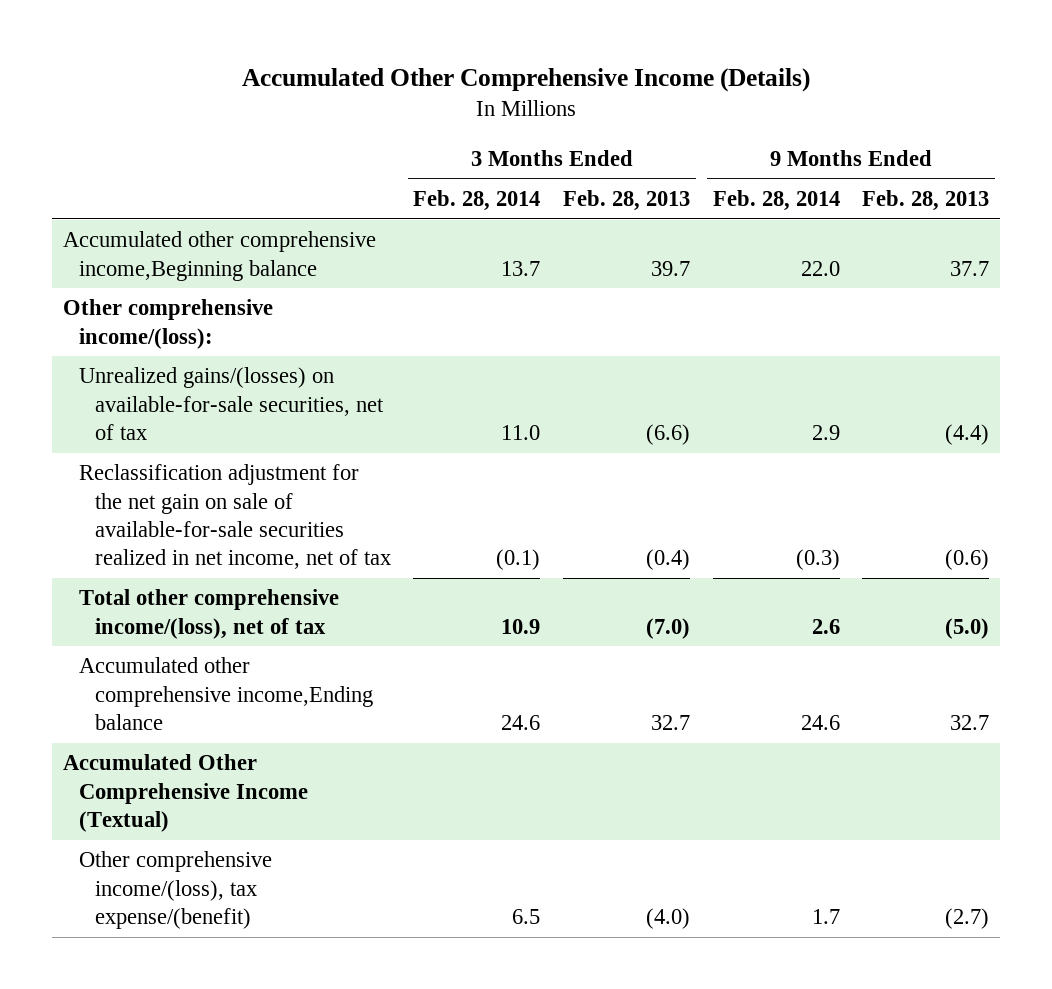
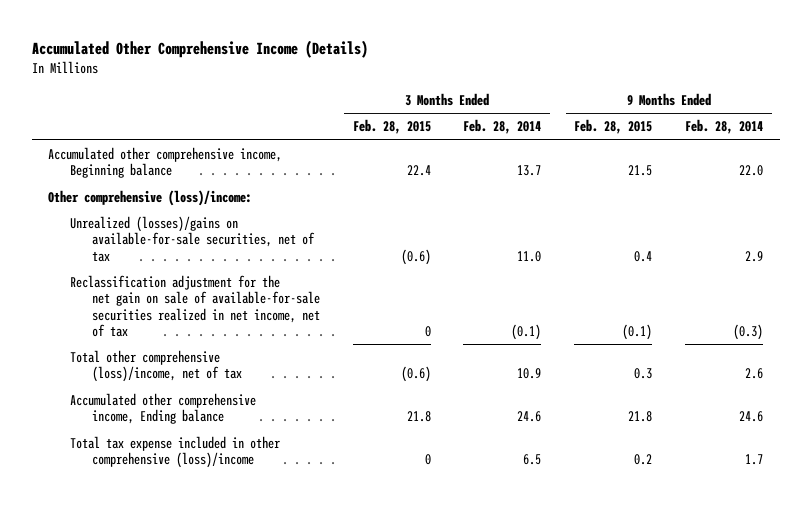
[563,189,691,211] Feb. 28, 2013 -> none
[862,189,990,211] Feb. 28, 2013 -> none
none -> [352,119,431,135] Feb. 28, 2015
none -> [574,119,653,135] Feb. 28, 2015
[62,231,376,281] Accumulated other comprehensive income,Beginning balance -> [48,147,283,179] Accumulated other comprehensive income, Beginning balance
[62,299,273,349] Other comprehensive income/(loss): -> [48,190,253,207] Other comprehensive (loss)/income:
[78,367,384,440] Unrealized gains/(losses) on available-for-sale securities, net of tax -> [69,216,315,262] Unrealized (losses)/gains on available-for-sale securities, net of tax
[62,754,308,832] Accumulated Other Comprehensive Income (Textual) -> none
[78,589,339,639] Total other comprehensive income/(loss), net of tax -> [69,350,242,383] Total other comprehensive (loss)/income, net of tax
[78,657,373,730] Accumulated other comprehensive income,Ending balance -> [69,393,256,425] Accumulated other comprehensive income, Ending balance
[78,851,272,929] Other comprehensive income/(loss), tax expense/(benefit) -> [69,436,280,469] Total tax expense included in other comprehensive (loss)/income

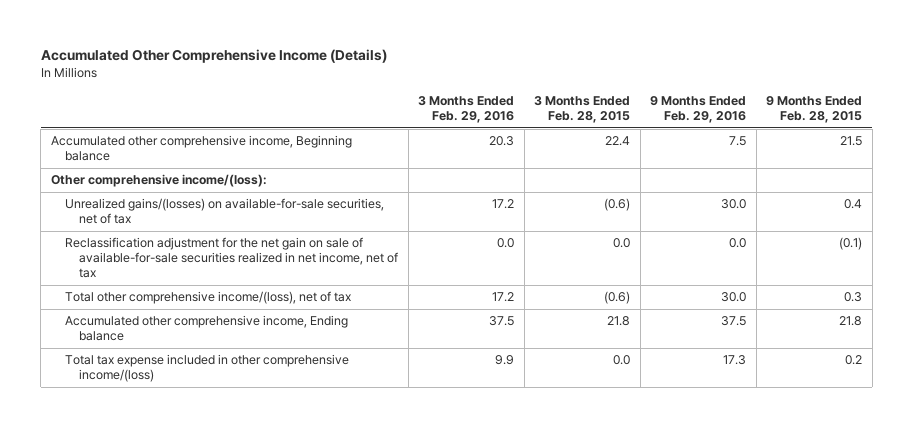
[463,119,542,135] Feb. 28, 2014 -> none
[685,119,764,135] Feb. 28, 2014 -> none
none -> [418,96,515,124] 3 Months Ended Feb. 29, 2016
none -> [650,96,747,124] 9 Months Ended Feb. 29, 2016
[48,190,253,207] Other comprehensive (loss)/income: -> [50,174,267,188] Other comprehensive income/(loss):
[69,216,315,262] Unrealized (losses)/gains on available-for-sale securities, net of tax -> [65,198,385,225] Unrealized gains/(losses) on available-for-sale securities, net of tax
[424,326,431,338] 0 -> [613,238,631,249] 0.0
[69,350,242,383] Total other comprehensive (loss)/income, net of tax -> [65,291,352,305] Total other comprehensive income/(loss), net of tax
[69,436,280,469] Total tax expense included in other comprehensive (loss)/income -> [65,354,350,383] Total tax expense included in other comprehensive income/(loss)
[424,454,431,466] 0 -> [613,355,631,366] 0.0

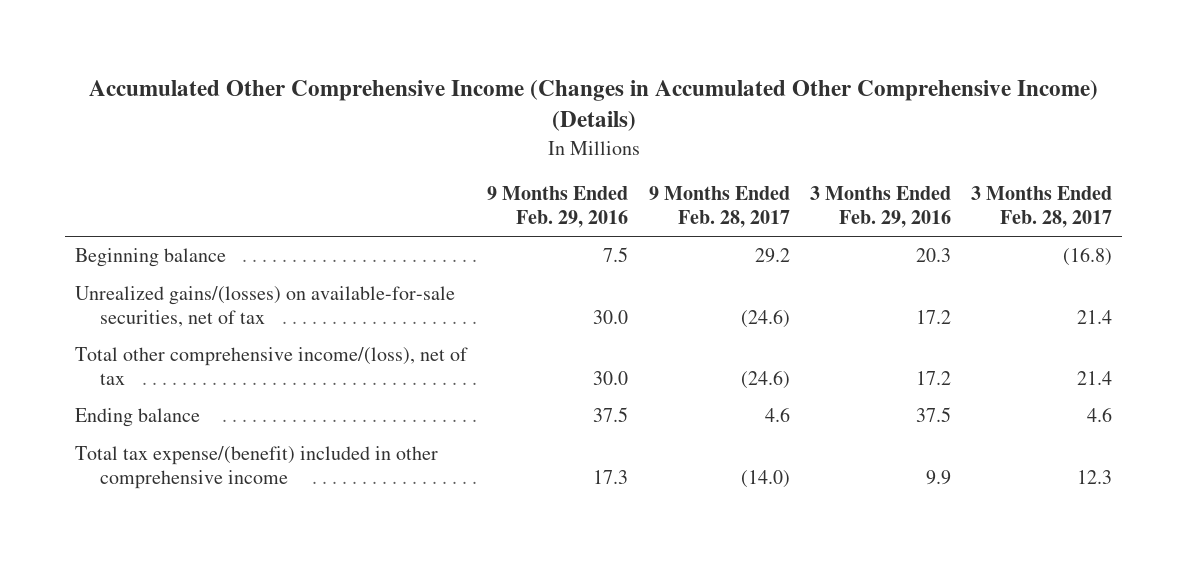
[40,48,387,63] Accumulated Other Comprehensive Income (Details) -> [88,80,1098,132] Accumulated Other Comprehensive Income (Changes in Accumulated Other Comprehensive Income) (Details)
[534,96,631,124] 3 Months Ended Feb. 28, 2015 -> none
[766,96,863,124] 9 Months Ended Feb. 28, 2015 -> none
none -> [648,186,790,228] 9 Months Ended Feb. 28, 2017
none -> [971,186,1113,228] 3 Months Ended Feb. 28, 2017
[50,174,267,188] Other comprehensive income/(loss): -> none
[50,135,352,162] Accumulated other comprehensive income, Beginning balance -> [75,248,227,268] Beginning balance
[65,237,399,278] Reclassification adjustment for the net gain on sale of available-for-sale securities realized in net income, net of tax -> none
[65,315,349,342] Accumulated other comprehensive income, Ending balance -> [75,408,201,428] Ending balance
[65,354,350,383] Total tax expense included in other comprehensive income/(loss) -> [75,446,439,490] Total tax expense/(benefit) included in other comprehensive income

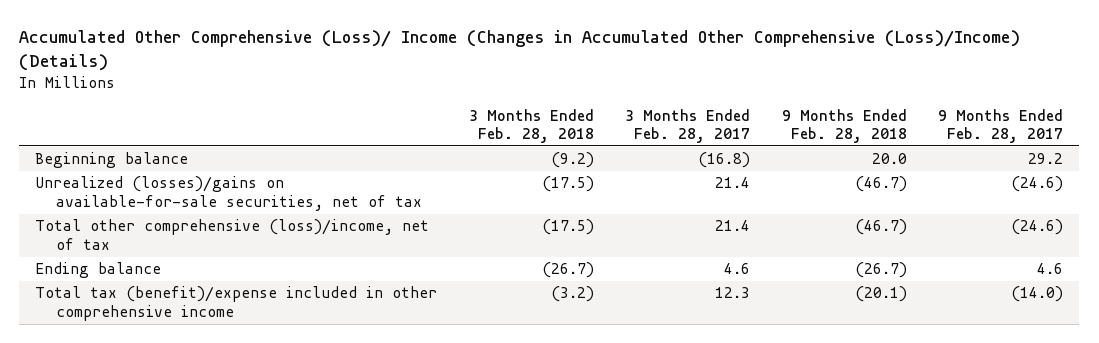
[88,80,1098,132] Accumulated Other Comprehensive Income (Changes in Accumulated Other Comprehensive Income) (Details) -> [19,30,1021,72] Accumulated Other Comprehensive (Loss)/ Income (Changes in Accumulated Other Comprehensive (Loss)/Income) (Details)
[487,186,629,228] 9 Months Ended Feb. 29, 2016 -> none
[809,186,951,228] 3 Months Ended Feb. 29, 2016 -> none
none -> [468,108,594,143] 3 Months Ended Feb. 28, 2018
none -> [781,108,907,143] 9 Months Ended Feb. 28, 2018
[75,286,456,328] Unrealized gains/(losses) on available-for-sale securities, net of tax -> [35,176,423,211] Unrealized (losses)/gains on available-for-sale securities, net of tax
[75,347,469,386] Total other comprehensive income/(loss), net of tax -> [35,219,430,250] Total other comprehensive (loss)/income, net of tax
[75,446,439,490] Total tax expense/(benefit) included in other comprehensive income -> [35,286,438,321] Total tax (benefit)/expense included in other comprehensive income

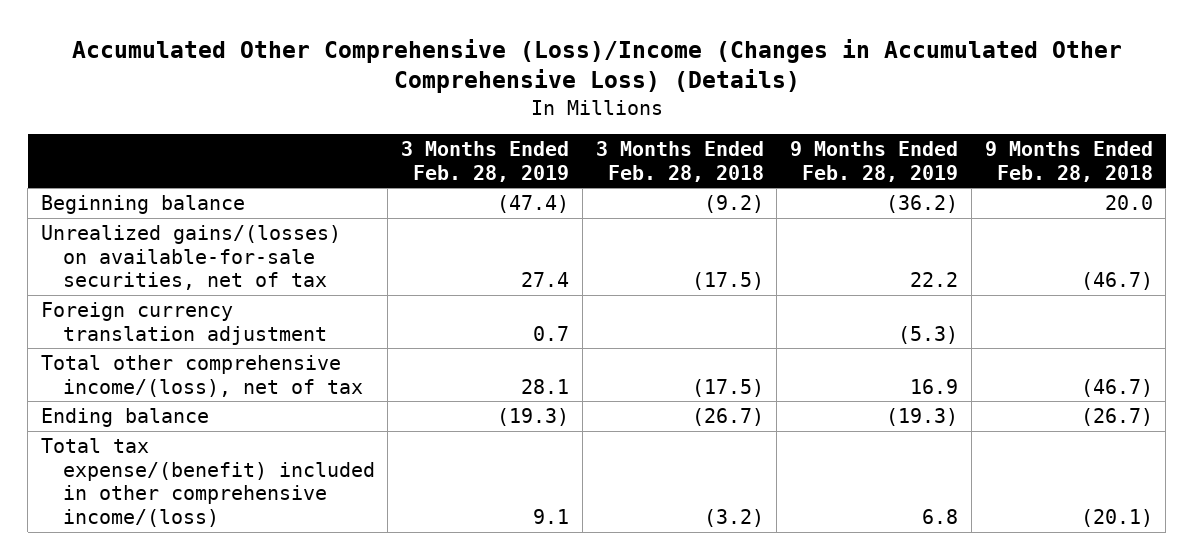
[19,30,1021,72] Accumulated Other Comprehensive (Loss)/ Income (Changes in Accumulated Other Comprehensive (Loss)/Income) (Details) -> [71,38,1122,94] Accumulated Other Comprehensive (Loss)/Income (Changes in Accumulated Other Comprehensive Loss) (Details)
[625,108,751,143] 3 Months Ended Feb. 28, 2017 -> none
[938,108,1064,143] 9 Months Ended Feb. 28, 2017 -> none
none -> [401,140,570,182] 3 Months Ended Feb. 28, 2019
none -> [790,140,959,182] 9 Months Ended Feb. 28, 2019
[35,176,423,211] Unrealized (losses)/gains on available-for-sale securities, net of tax -> [40,224,341,291] Unrealized gains/(losses) on available-for-sale securities, net of tax
none -> [40,301,327,345] Foreign currency translation adjustment
[35,219,430,250] Total other comprehensive (loss)/income, net of tax -> [40,354,363,397] Total other comprehensive income/(loss), net of tax
[35,286,438,321] Total tax (benefit)/expense included in other comprehensive income -> [40,437,375,528] Total tax expense/(benefit) included in other comprehensive income/(loss)

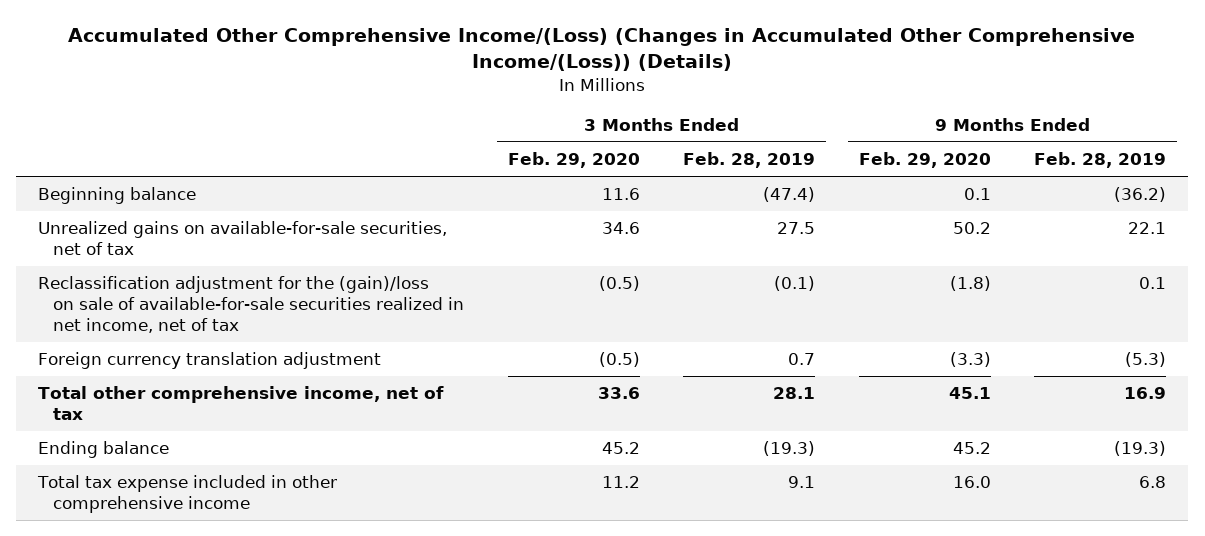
[71,38,1122,94] Accumulated Other Comprehensive (Loss)/Income (Changes in Accumulated Other Comprehensive Loss) (Details) -> [68,28,1136,72] Accumulated Other Comprehensive Income/(Loss) (Changes in Accumulated Other Comprehensive Income/(Loss)) (Details)
[595,140,764,182] 3 Months Ended Feb. 28, 2018 -> none
[984,140,1153,182] 9 Months Ended Feb. 28, 2018 -> none
none -> [507,152,640,169] Feb. 29, 2020
none -> [858,152,991,169] Feb. 29, 2020
[40,224,341,291] Unrealized gains/(losses) on available-for-sale securities, net of tax -> [38,221,448,256] Unrealized gains on available-for-sale securities, net of tax
[521,272,570,288] 27.4 -> [777,222,816,235] 27.5
[910,272,959,288] 22.2 -> [1128,222,1167,235] 22.1
none -> [38,276,465,333] Reclassification adjustment for the (gain)/loss on sale of available-for-sale securities realized in net income, net of tax
[40,354,363,397] Total other comprehensive income/(loss), net of tax -> [38,386,445,421] Total other comprehensive income, net of tax
[40,437,375,528] Total tax expense/(benefit) included in other comprehensive income/(loss) -> [37,475,338,514] Total tax expense included in other comprehensive income

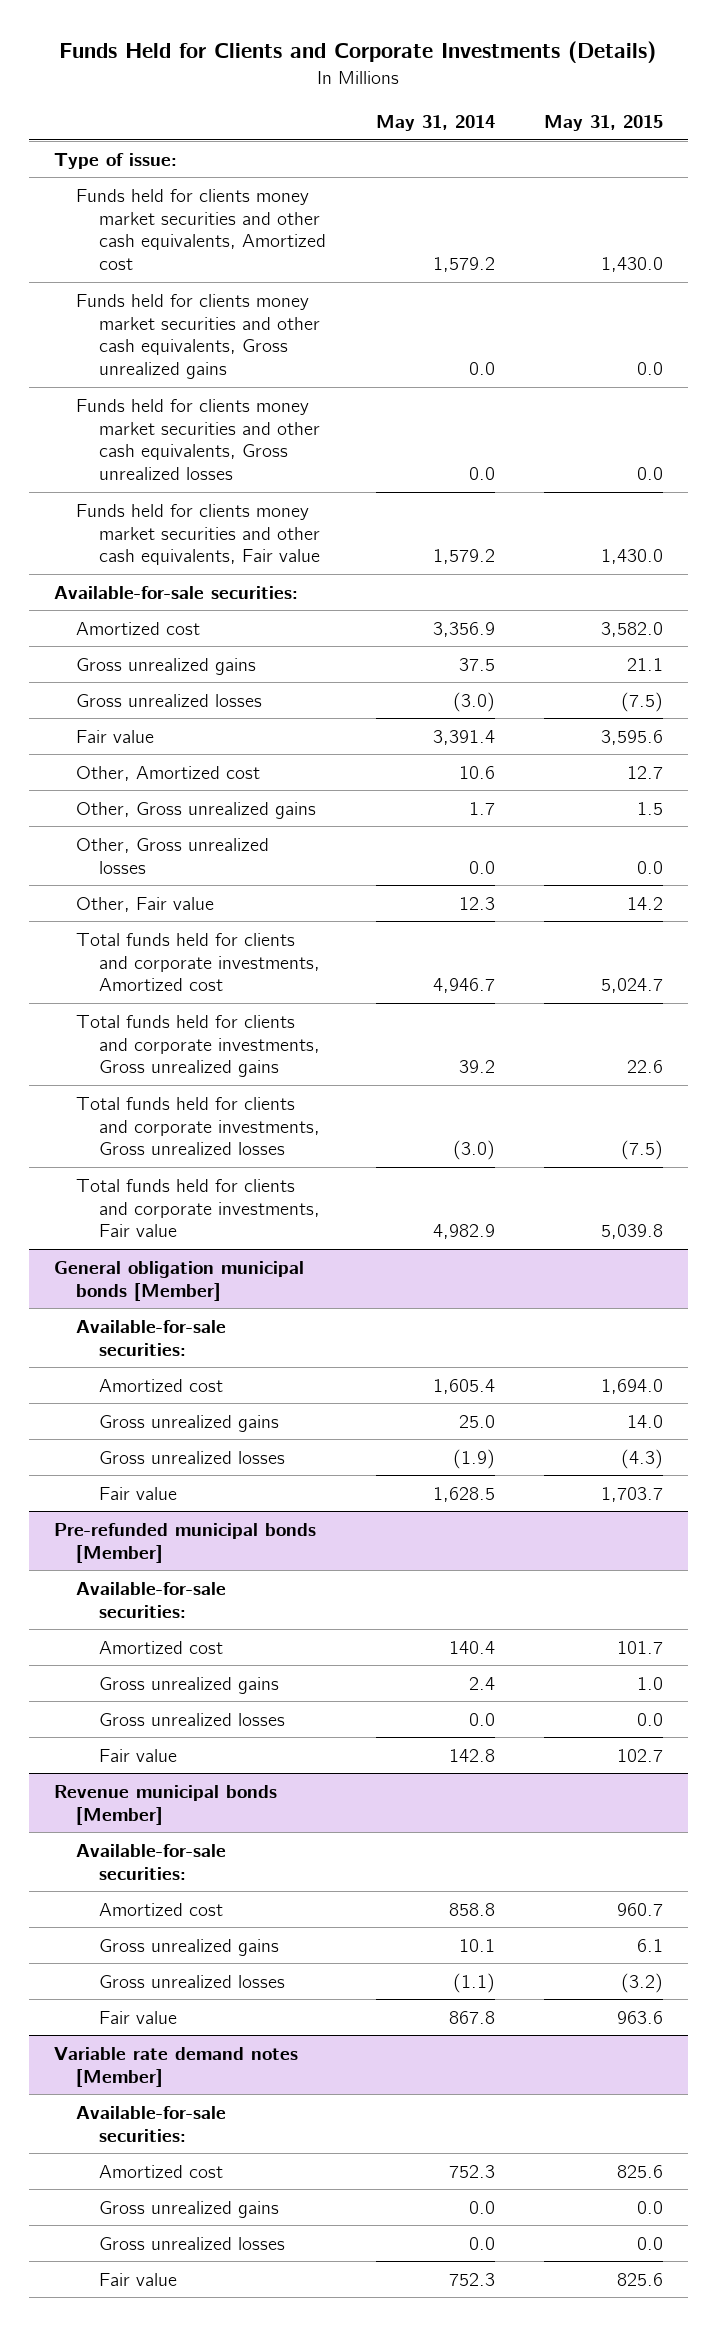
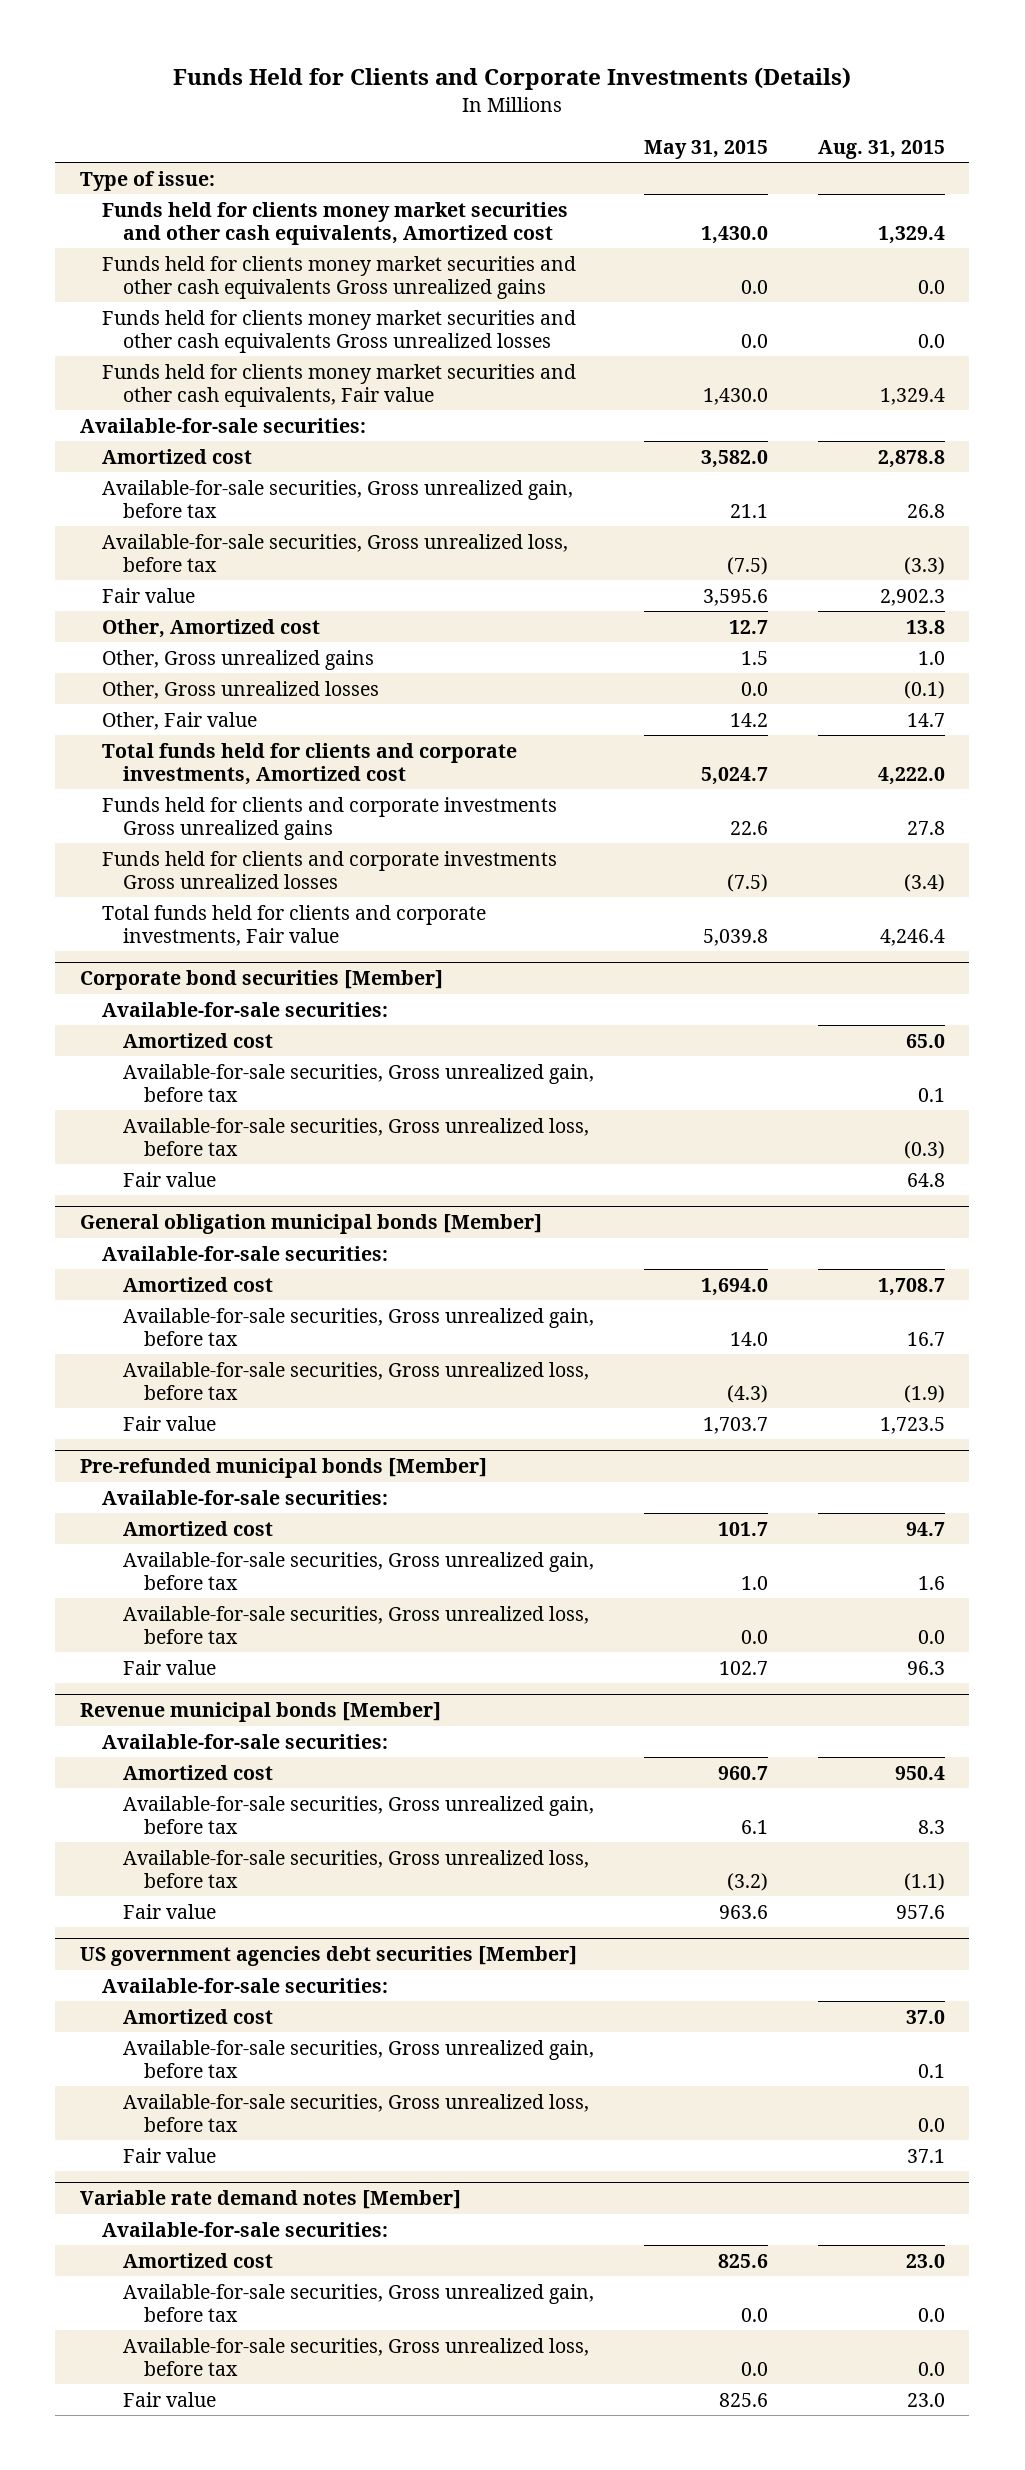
[375,115,495,132] May 31, 2014 -> none
none -> [817,139,945,159] Aug. 31, 2015
[76,293,321,380] Funds held for clients money market securities and other cash equivalents, Gross unrealized gains -> [101,255,576,299] Funds held for clients money market securities and other cash equivalents Gross unrealized gains
[76,398,321,481] Funds held for clients money market securities and other cash equivalents, Gross unrealized losses -> [101,309,576,353] Funds held for clients money market securities and other cash equivalents Gross unrealized losses
[76,693,263,707] Gross unrealized losses -> none
[76,657,257,675] Gross unrealized gains -> [101,479,573,518] Available-for-sale securities, Gross unrealized gain, before tax
none -> [101,533,568,572] Available-for-sale securities, Gross unrealized loss, before tax
[76,1014,321,1078] Total funds held for clients and corporate investments, Gross unrealized gains -> [101,796,557,840] Funds held for clients and corporate investments Gross unrealized gains
[76,1096,321,1156] Total funds held for clients and corporate investments, Gross unrealized losses -> [101,850,557,889] Funds held for clients and corporate investments Gross unrealized losses
none -> [80,970,444,991] Corporate bond securities [Member]
none -> [101,1001,388,1017] Available-for-sale securities:
none -> [122,1032,273,1048] Amortized cost
none -> [122,1063,594,1102] Available-for-sale securities, Gross unrealized gain, before tax
none -> [122,1117,589,1156] Available-for-sale securities, Gross unrealized loss, before tax
none -> [122,1171,216,1187] Fair value
[99,1414,280,1432] Gross unrealized gains -> none
[99,1450,286,1464] Gross unrealized losses -> none
none -> [122,1307,594,1346] Available-for-sale securities, Gross unrealized gain, before tax
none -> [122,1361,589,1400] Available-for-sale securities, Gross unrealized loss, before tax
[99,1676,280,1694] Gross unrealized gains -> none
[99,1712,286,1726] Gross unrealized losses -> none
none -> [122,1551,594,1590] Available-for-sale securities, Gross unrealized gain, before tax
none -> [122,1605,589,1644] Available-for-sale securities, Gross unrealized loss, before tax
[99,1938,280,1956] Gross unrealized gains -> none
[99,1974,286,1988] Gross unrealized losses -> none
none -> [122,1795,594,1834] Available-for-sale securities, Gross unrealized gain, before tax
none -> [122,1849,589,1888] Available-for-sale securities, Gross unrealized loss, before tax
none -> [80,1946,578,1967] US government agencies debt securities [Member]
none -> [101,1977,388,1993] Available-for-sale securities:
none -> [122,2008,273,2024] Amortized cost
none -> [122,2039,594,2078] Available-for-sale securities, Gross unrealized gain, before tax
none -> [122,2093,589,2132] Available-for-sale securities, Gross unrealized loss, before tax
none -> [122,2147,216,2163] Fair value
[99,2200,280,2218] Gross unrealized gains -> none
[99,2236,286,2250] Gross unrealized losses -> none
none -> [122,2283,594,2322] Available-for-sale securities, Gross unrealized gain, before tax
none -> [122,2337,589,2376] Available-for-sale securities, Gross unrealized loss, before tax

